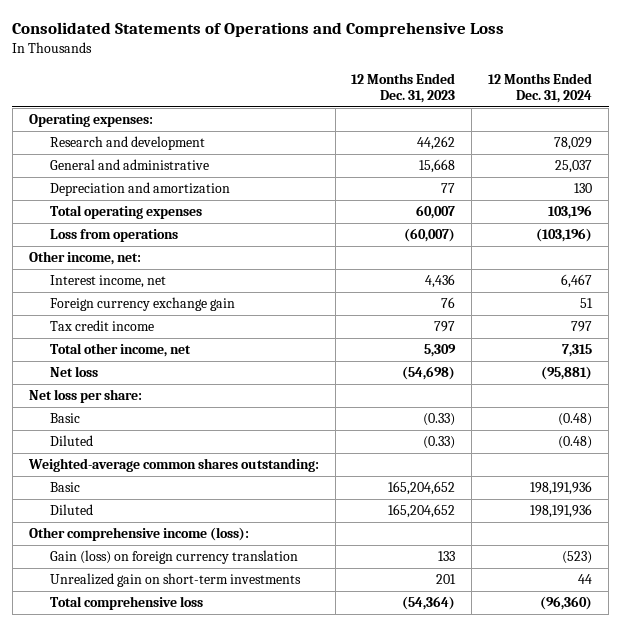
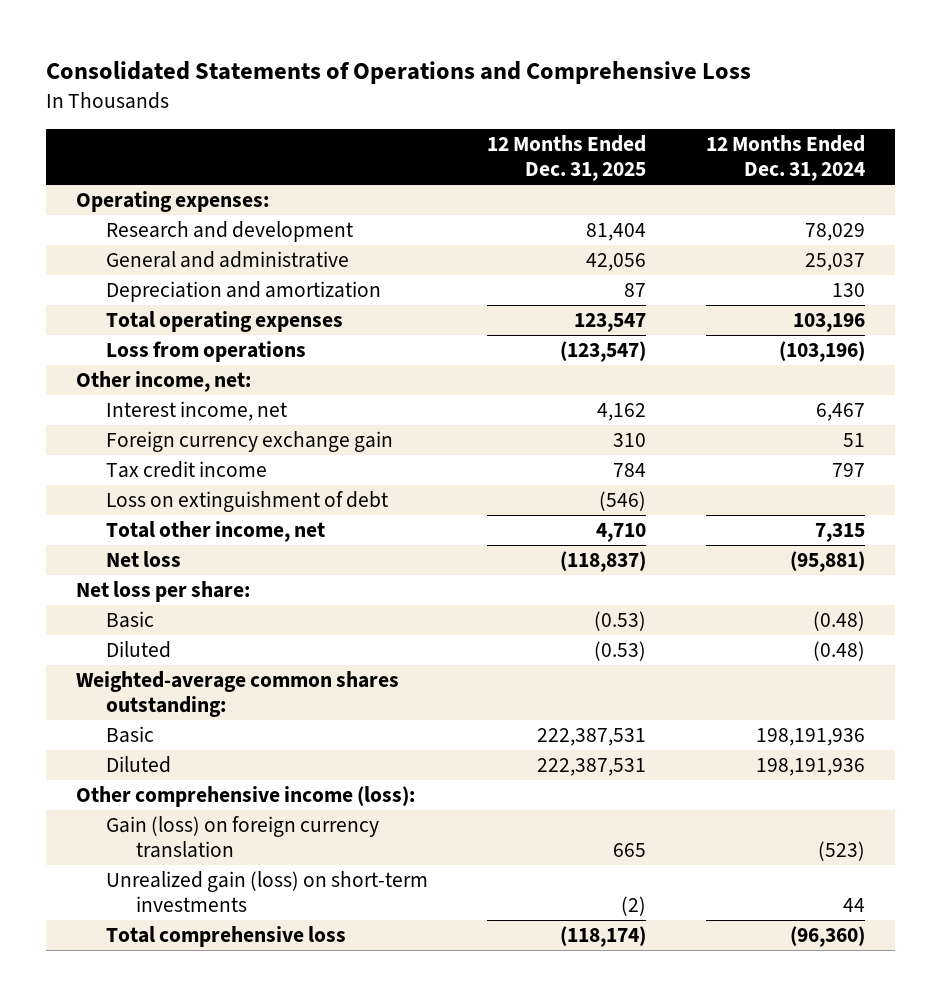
[351,72,456,104] 12 Months Ended Dec. 31, 2023 -> none
none -> [487,135,647,182] 12 Months Ended Dec. 31, 2025
none -> [105,491,388,513] Loss on extinguishment of debt
[49,573,301,588] Unrealized gain on short-term investments -> [105,871,428,913] Unrealized gain (loss) on short-term investments

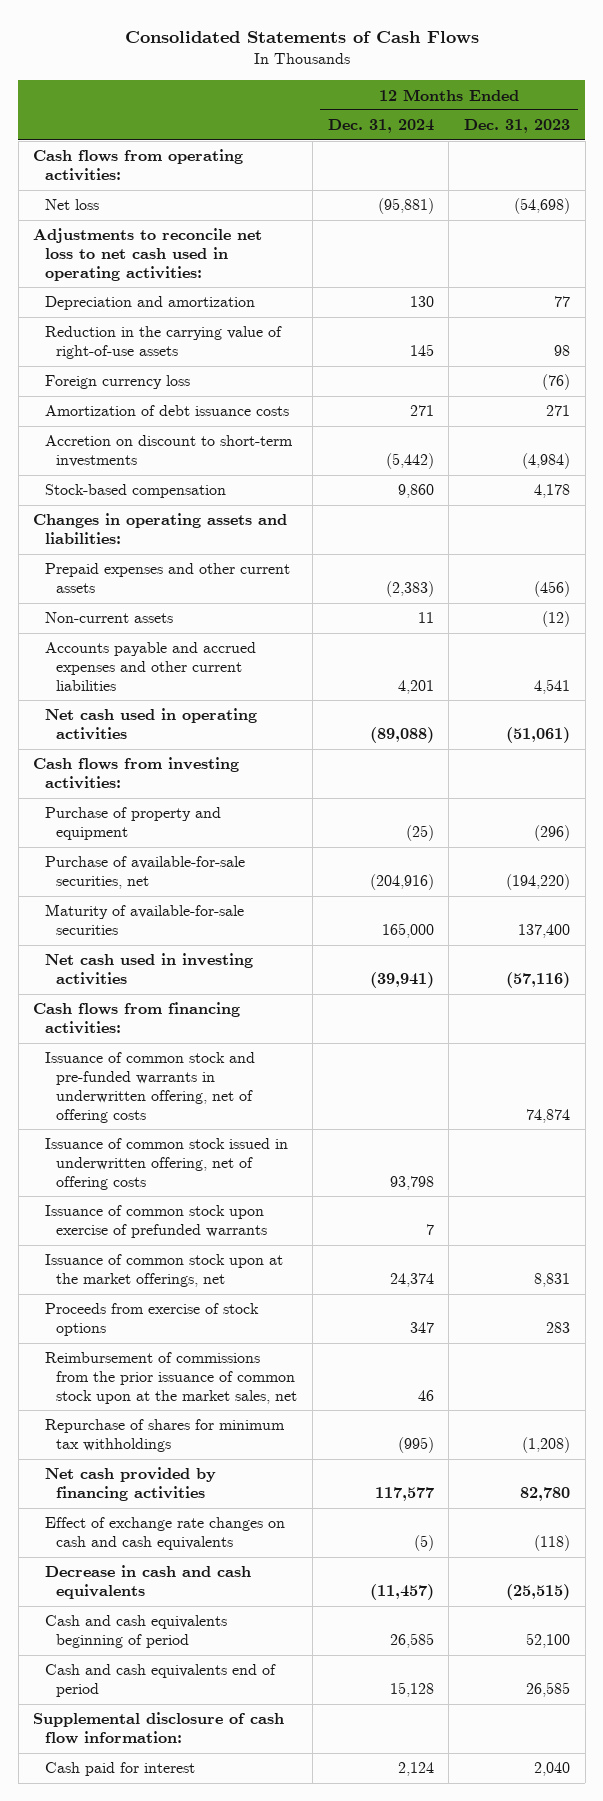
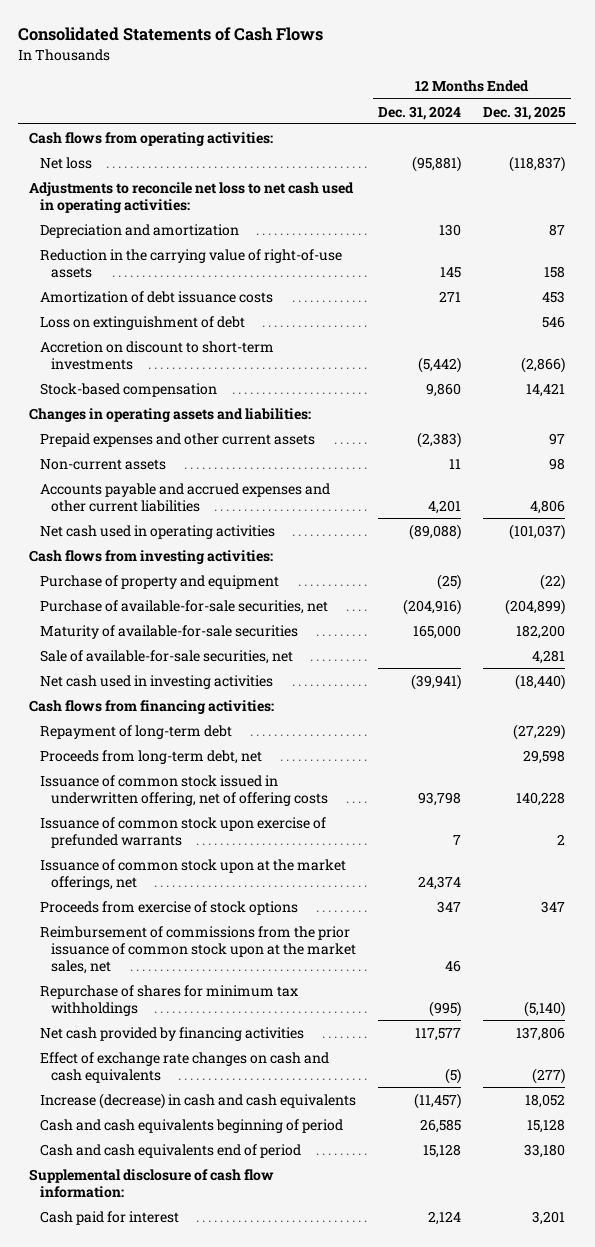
[463,119,570,134] Dec. 31, 2023 -> none
none -> [483,105,567,120] Dec. 31, 2025
[44,375,190,390] Foreign currency loss -> none
none -> [40,315,246,330] Loss on extinguishment of debt
none -> [40,649,294,664] Sale of available-for-sale securities, net
[44,1052,255,1123] Issuance of common stock and pre-funded warrants in underwritten offering, net of offering costs -> none
none -> [40,724,233,739] Repayment of long-term debt
none -> [40,749,263,764] Proceeds from long-term debt, net
[44,1565,251,1600] Decrease in cash and cash equivalents -> [40,1092,357,1109] Increase (decrease) in cash and cash equivalents

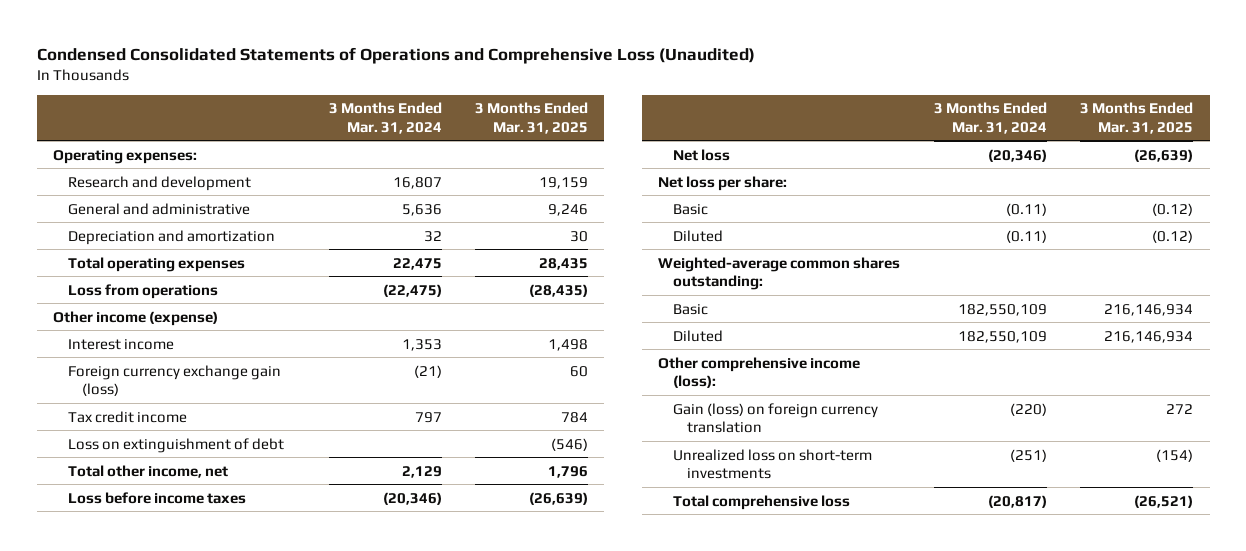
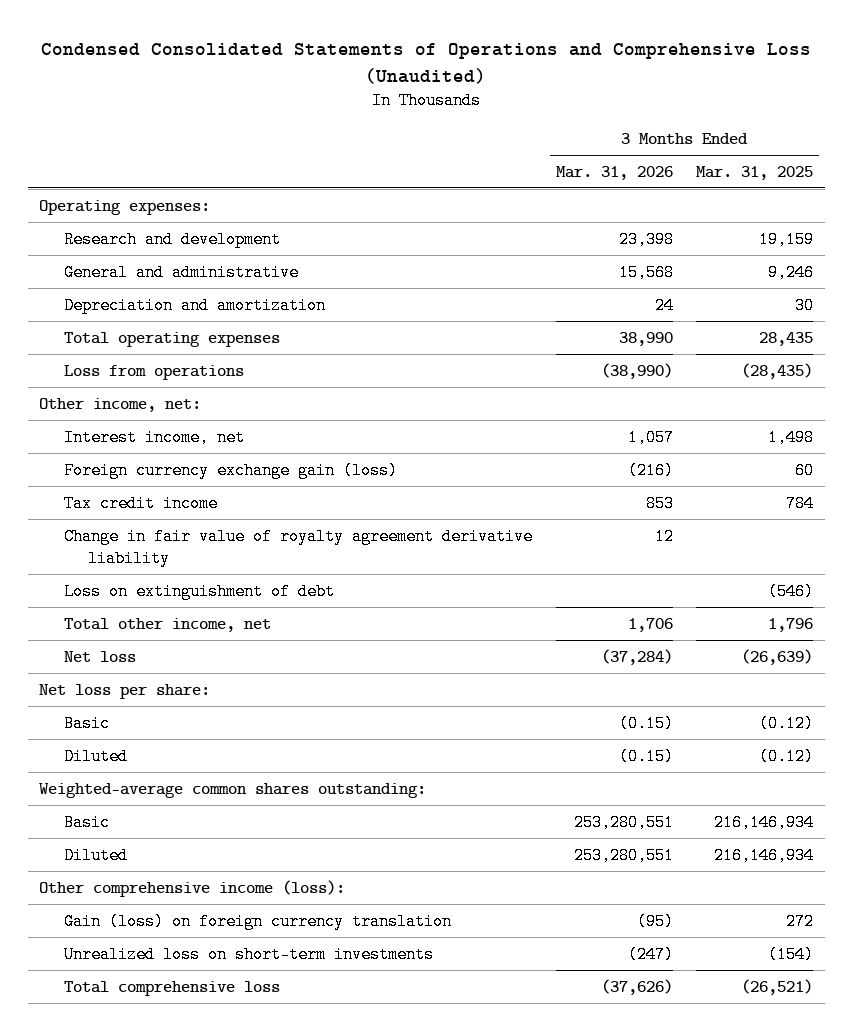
[328,102,442,134] 3 Months Ended Mar. 31, 2024 -> none
none -> [555,165,673,180] Mar. 31, 2026
[53,310,219,326] Other income (expense) -> [39,397,202,412] Other income, net:
[67,338,174,350] Interest income -> [63,428,245,446] Interest income, net
none -> [63,527,533,567] Change in fair value of royalty agreement derivative liability
[67,491,246,504] Loss before income taxes -> none

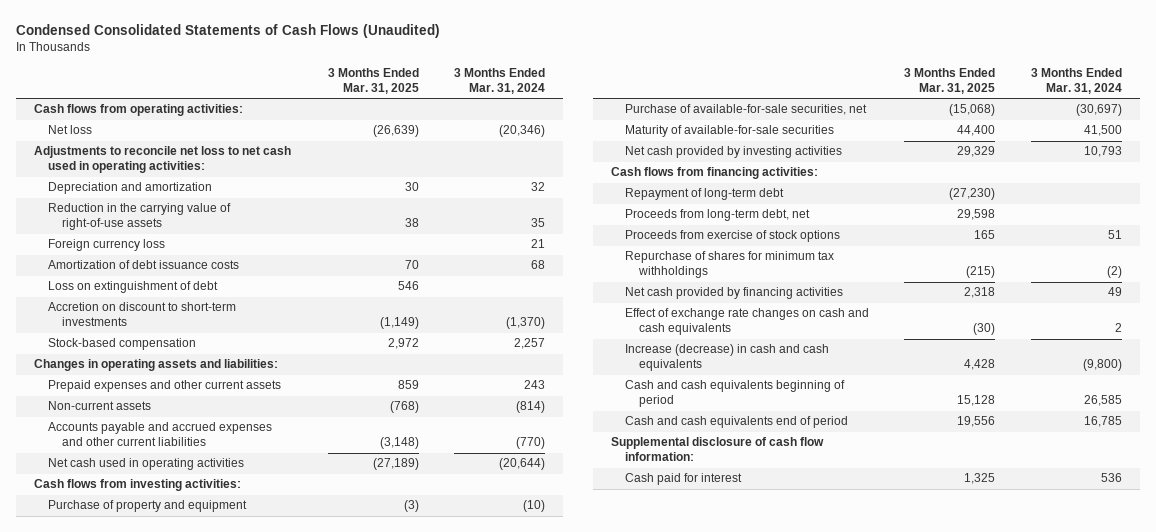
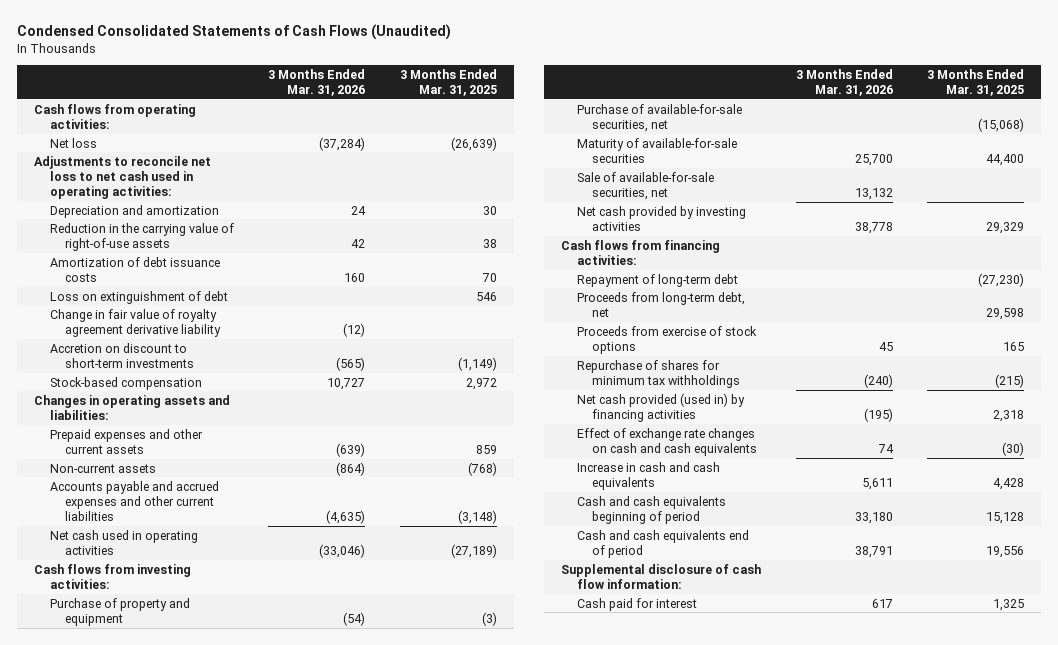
[454,68,546,95] 3 Months Ended Mar. 31, 2024 -> none
none -> [268,68,366,97] 3 Months Ended Mar. 31, 2026
[48,239,166,252] Foreign currency loss -> none
none -> [49,308,221,337] Change in fair value of royalty agreement derivative liability
none -> [576,171,714,200] Sale of available-for-sale securities, net
[624,287,843,300] Net cash provided by financing activities -> [576,392,745,422] Net cash provided (used in) by financing activities
[624,344,829,372] Increase (decrease) in cash and cash equivalents -> [576,461,720,490] Increase in cash and cash equivalents

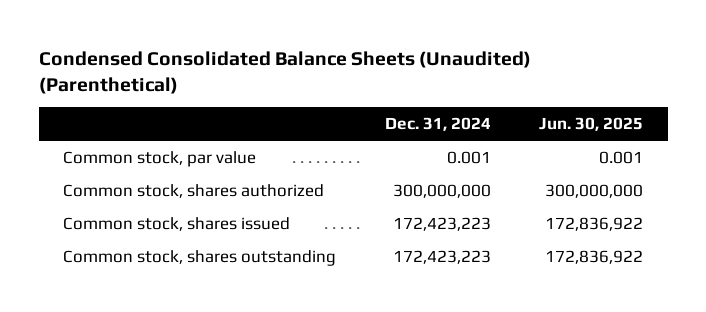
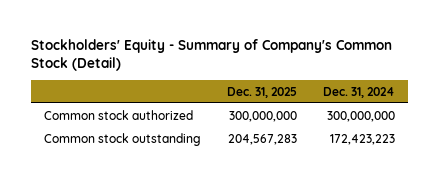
[38,50,531,94] Condensed Consolidated Balance Sheets (Unaudited) (Parenthetical) -> [31,38,393,72] Stockholders' Equity - Summary of Company's Common Stock (Detail)
[539,117,644,132] Jun. 30, 2025 -> none
none -> [227,86,298,98] Dec. 31, 2025
[62,150,256,167] Common stock, par value -> none
[62,216,290,231] Common stock, shares issued -> none
[62,183,324,198] Common stock, shares authorized -> [44,109,194,120] Common stock authorized
[62,249,336,266] Common stock, shares outstanding -> [44,132,202,146] Common stock outstanding

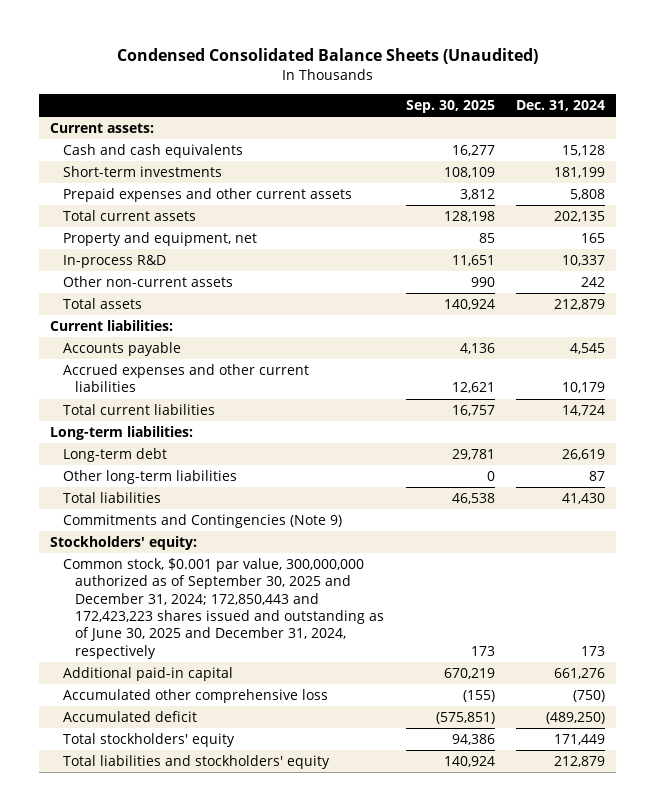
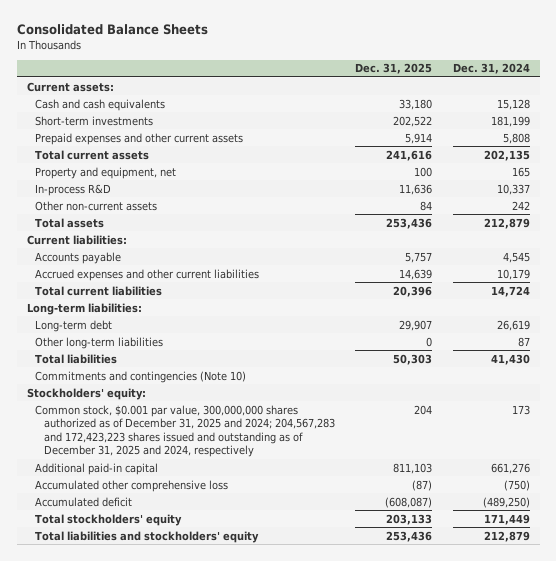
[116,47,538,64] Condensed Consolidated Balance Sheets (Unaudited) -> [16,23,208,35] Consolidated Balance Sheets
[405,100,495,114] Sep. 30, 2025 -> none
none -> [355,63,433,75] Dec. 31, 2025
[62,514,342,529] Commitments and Contingencies (Note 9) -> [35,370,247,383] Commitments and contingencies (Note 10)
[62,558,385,659] Common stock, $0.001 par value, 300,000,000 authorized as of September 30, 2025 and December 31, 2024; 172,850,443 and 172,423,223 shares issued and outstanding as of June 30, 2025 and December 31, 2024, respectively -> [35,404,335,458] Common stock, $0.001 par value, 300,000,000 shares authorized as of December 31, 2025 and 2024; 204,567,283 and 172,423,223 shares issued and outstanding as of December 31, 2025 and 2024, respectively

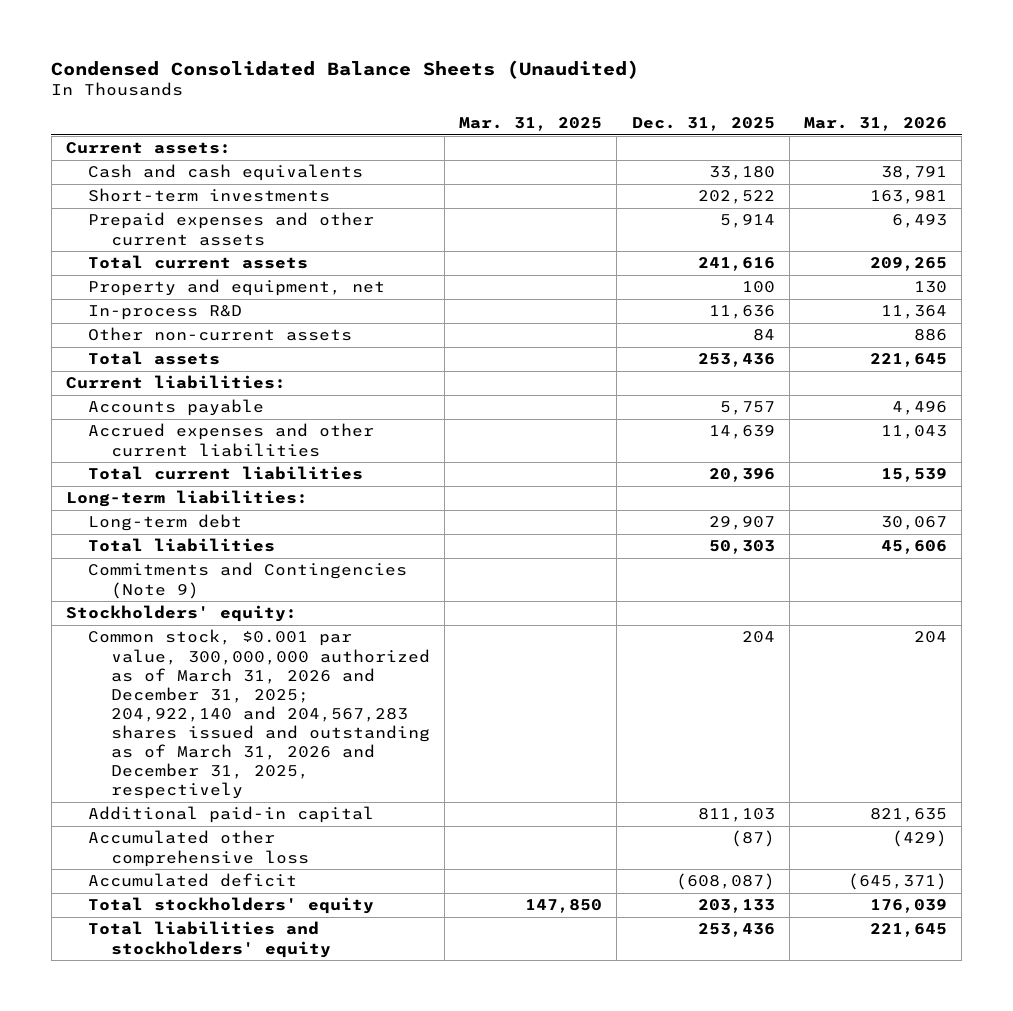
[16,23,208,35] Consolidated Balance Sheets -> [51,59,640,79] Condensed Consolidated Balance Sheets (Unaudited)
[452,63,530,75] Dec. 31, 2024 -> none
none -> [459,117,603,132] Mar. 31, 2025
none -> [804,117,948,132] Mar. 31, 2026
[35,336,164,349] Other long-term liabilities -> none
[35,370,247,383] Commitments and contingencies (Note 10) -> [88,562,408,599] Commitments and Contingencies (Note 9)
[35,404,335,458] Common stock, $0.001 par value, 300,000,000 shares authorized as of December 31, 2025 and 2024; 204,567,283 and 172,423,223 shares issued and outstanding as of December 31, 2025 and 2024, respectively -> [88,629,430,800] Common stock, $0.001 par value, 300,000,000 authorized as of March 31, 2026 and December 31, 2025; 204,922,140 and 204,567,283 shares issued and outstanding as of March 31, 2026 and December 31, 2025, respectively

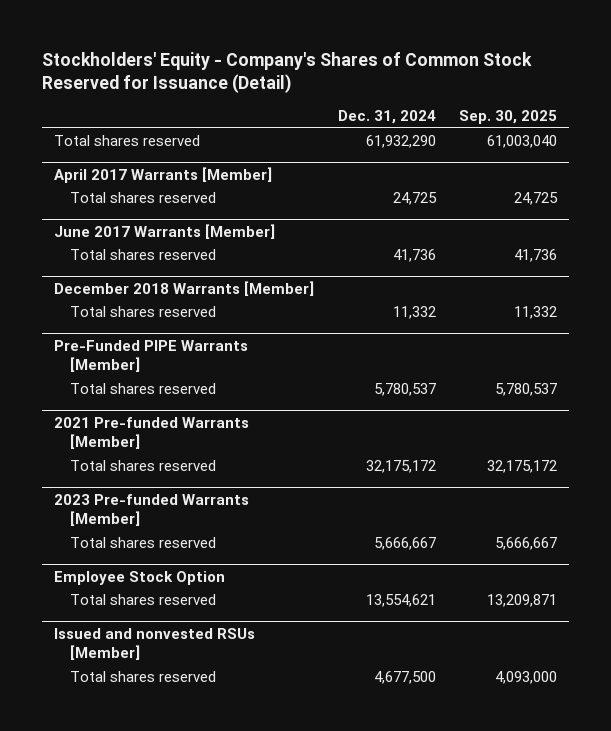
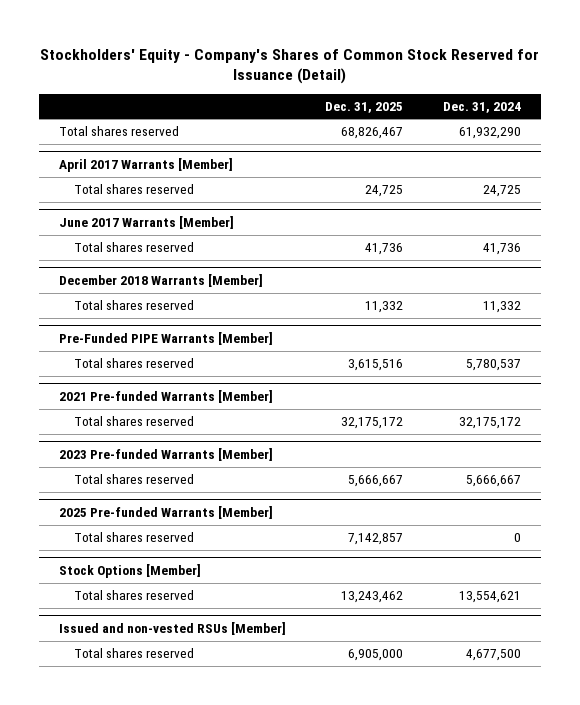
[459,110,558,125] Sep. 30, 2025 -> none
none -> [325,101,404,113] Dec. 31, 2025
none -> [58,506,273,520] 2025 Pre-funded Warrants [Member]
none -> [73,532,194,543] Total shares reserved
[54,570,226,585] Employee Stock Option -> [58,564,201,579] Stock Options [Member]
[54,627,256,660] Issued and nonvested RSUs [Member] -> [58,622,286,636] Issued and non-vested RSUs [Member]

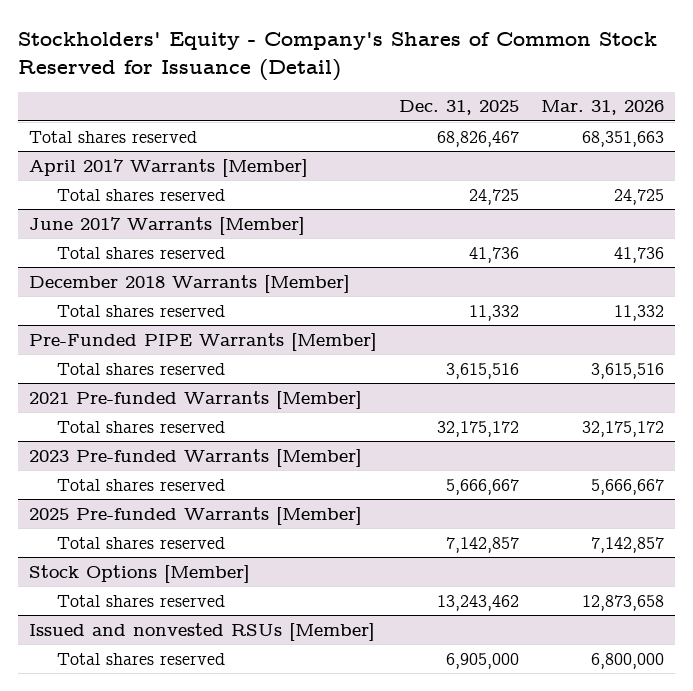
[442,101,521,113] Dec. 31, 2024 -> none
none -> [541,100,665,116] Mar. 31, 2026
[58,622,286,636] Issued and non-vested RSUs [Member] -> [28,622,375,641] Issued and nonvested RSUs [Member]

